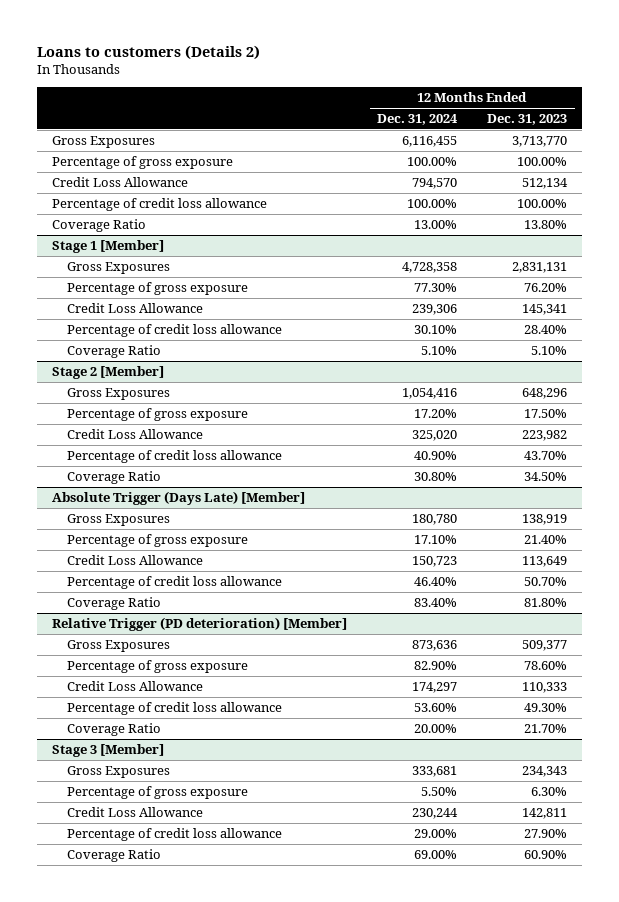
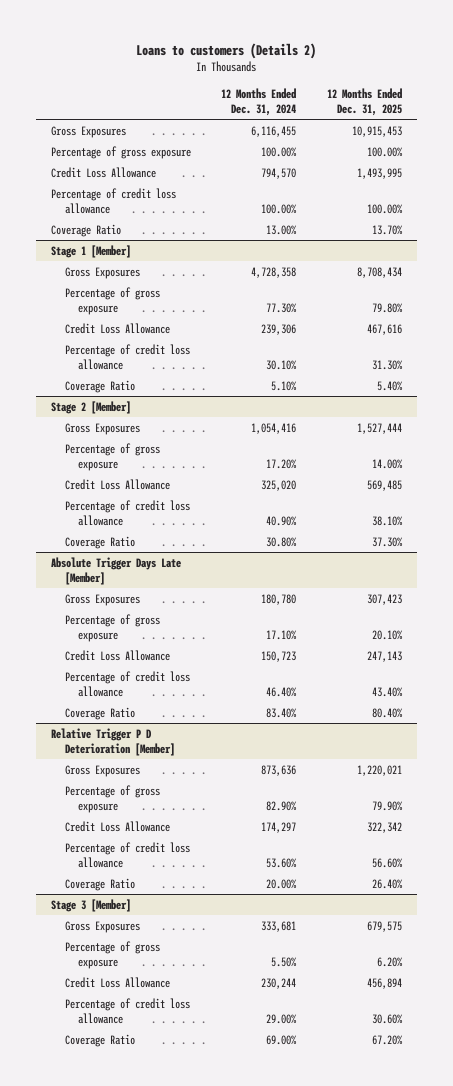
[487,114,568,126] Dec. 31, 2023 -> none
none -> [326,87,402,117] 12 Months Ended Dec. 31, 2025
[52,491,306,506] Absolute Trigger (Days Late) [Member] -> [51,556,182,586] Absolute Trigger Days Late [Member]
[52,617,348,632] Relative Trigger (PD deterioration) [Member] -> [51,727,175,757] Relative Trigger P D Deterioration [Member]

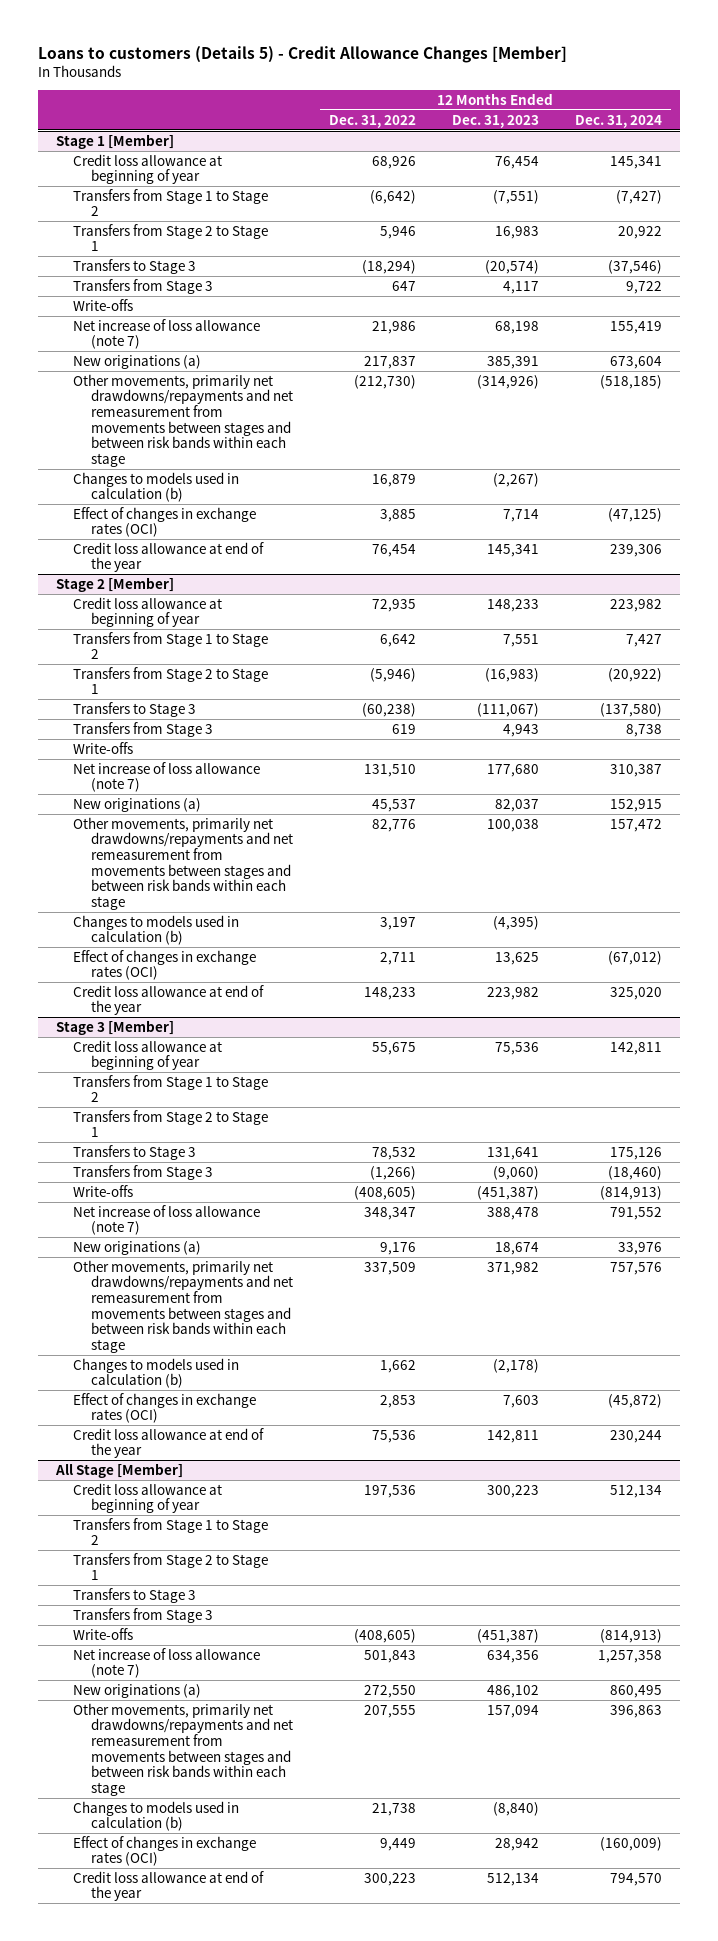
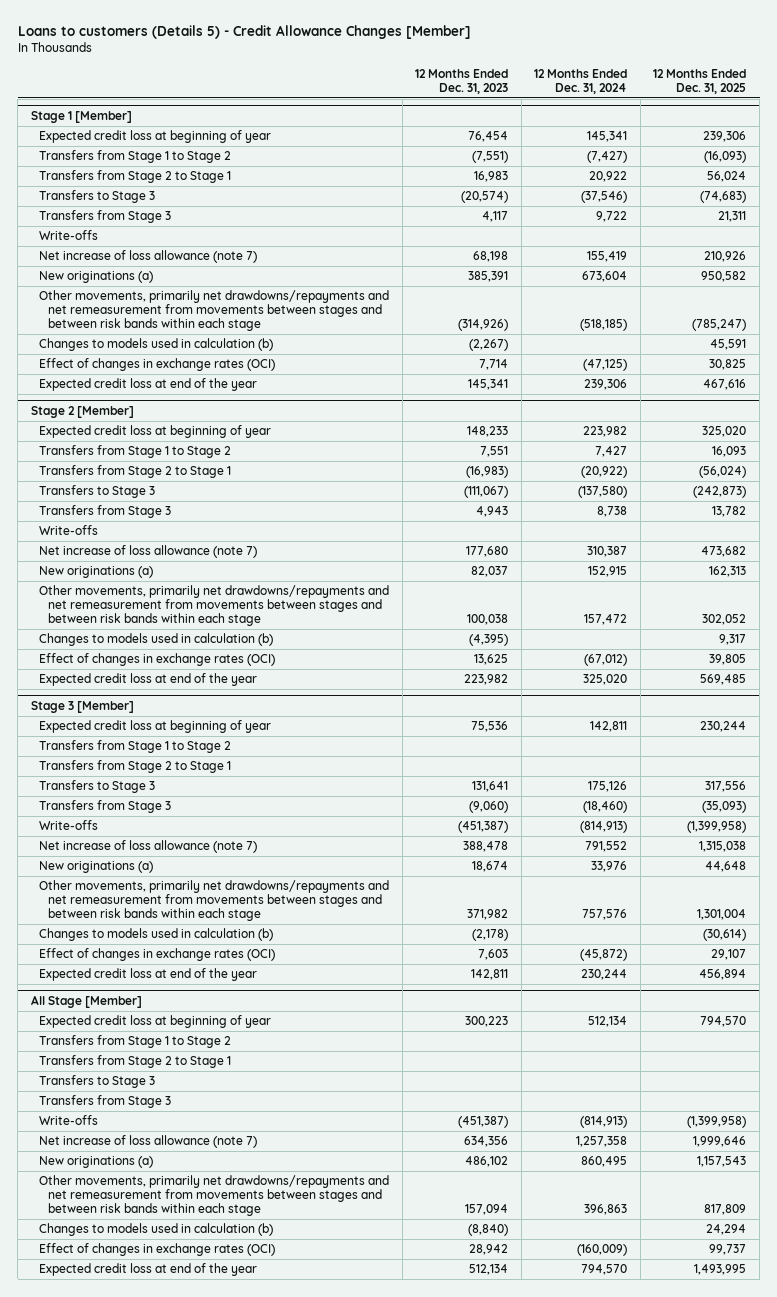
[328,114,416,128] Dec. 31, 2022 -> none
none -> [653,69,747,94] 12 Months Ended Dec. 31, 2025
[73,153,223,185] Credit loss allowance at beginning of year -> [39,130,272,144] Expected credit loss at beginning of year
[73,541,265,573] Credit loss allowance at end of the year -> [39,378,258,392] Expected credit loss at end of the year
[73,596,223,628] Credit loss allowance at beginning of year -> [39,425,272,439] Expected credit loss at beginning of year
[73,984,265,1016] Credit loss allowance at end of the year -> [39,673,258,687] Expected credit loss at end of the year
[73,1039,223,1071] Credit loss allowance at beginning of year -> [39,720,272,734] Expected credit loss at beginning of year
[73,1427,265,1459] Credit loss allowance at end of the year -> [39,968,258,982] Expected credit loss at end of the year
[73,1482,223,1514] Credit loss allowance at beginning of year -> [39,1015,272,1029] Expected credit loss at beginning of year
[73,1870,265,1902] Credit loss allowance at end of the year -> [39,1263,258,1277] Expected credit loss at end of the year

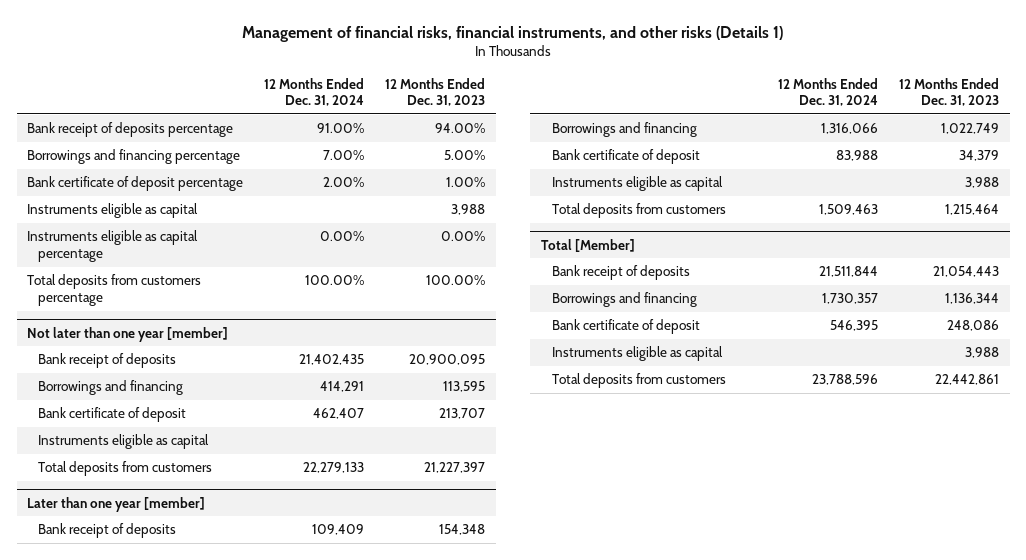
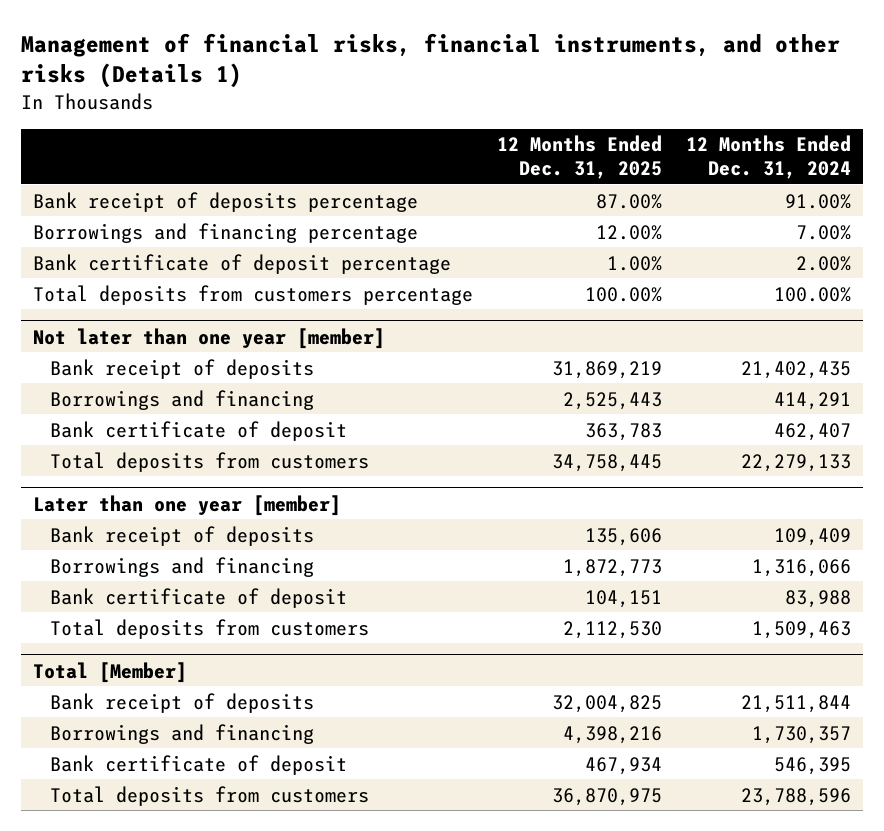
[385,77,486,107] 12 Months Ended Dec. 31, 2023 -> none
none -> [496,135,662,180] 12 Months Ended Dec. 31, 2025
[27,203,199,219] Instruments eligible as capital -> none
[27,230,199,262] Instruments eligible as capital percentage -> none
[37,434,209,450] Instruments eligible as capital -> none
[551,176,723,192] Instruments eligible as capital -> none
[551,346,723,362] Instruments eligible as capital -> none

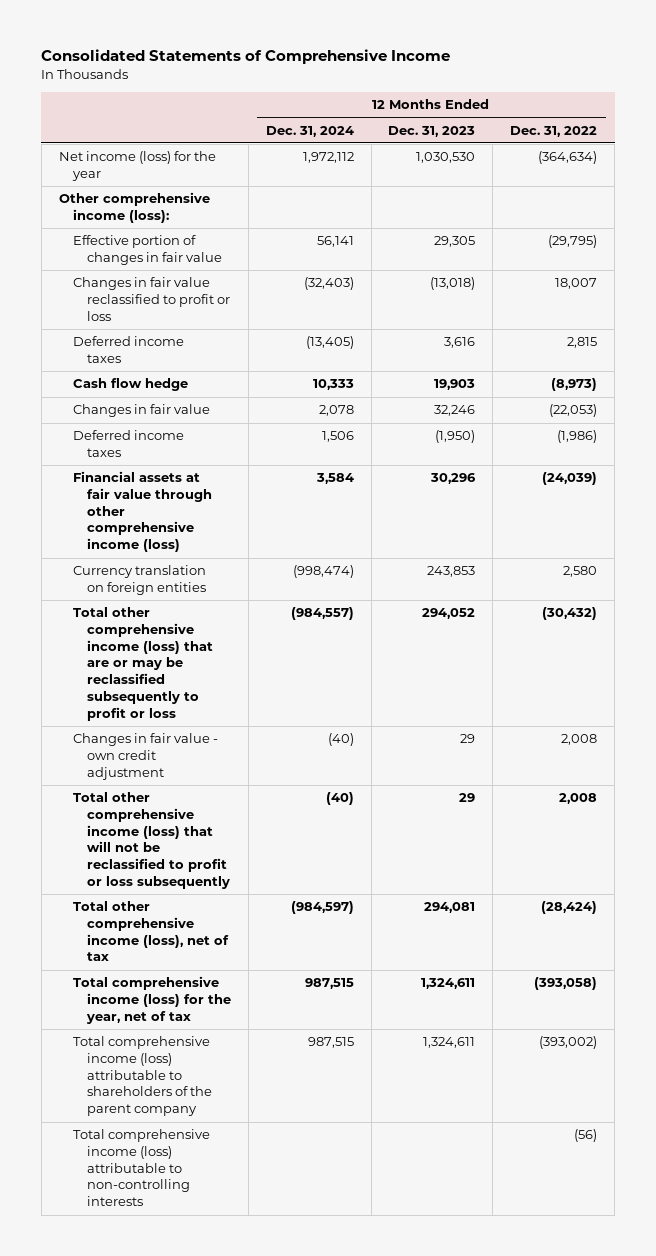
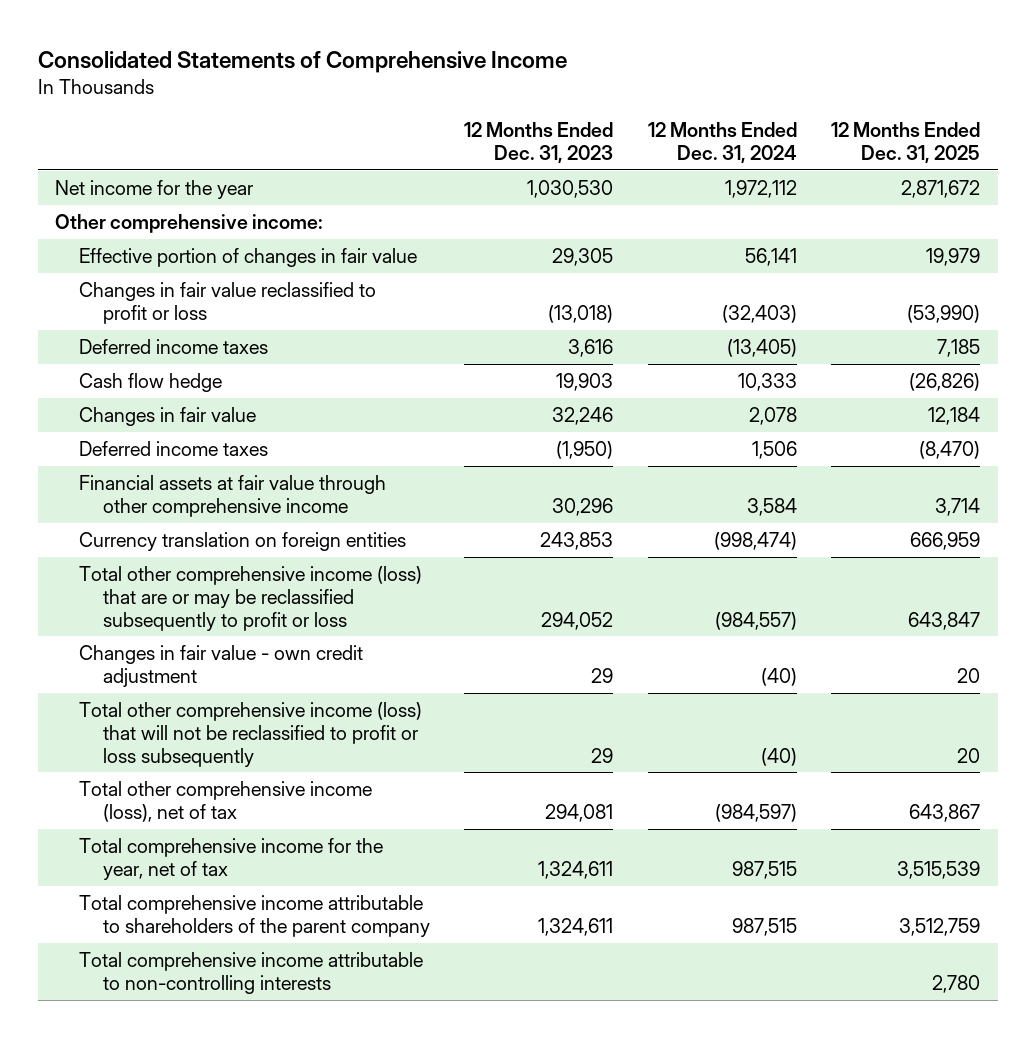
[510,125,598,137] Dec. 31, 2022 -> none
none -> [831,122,981,163] 12 Months Ended Dec. 31, 2025
[58,151,216,182] Net income (loss) for the year -> [54,179,253,199] Net income for the year
[58,192,210,224] Other comprehensive income (loss): -> [54,213,323,233] Other comprehensive income:
[72,471,212,553] Financial assets at fair value through other comprehensive income (loss) -> [78,474,386,517] Financial assets at fair value through other comprehensive income
[72,976,231,1024] Total comprehensive income (loss) for the year, net of tax -> [78,837,383,880] Total comprehensive income for the year, net of tax
[72,1036,212,1117] Total comprehensive income (loss) attributable to shareholders of the parent company -> [78,894,430,937] Total comprehensive income attributable to shareholders of the parent company
[72,1129,210,1207] Total comprehensive income (loss) attributable to non-controlling interests -> [78,951,423,994] Total comprehensive income attributable to non-controlling interests

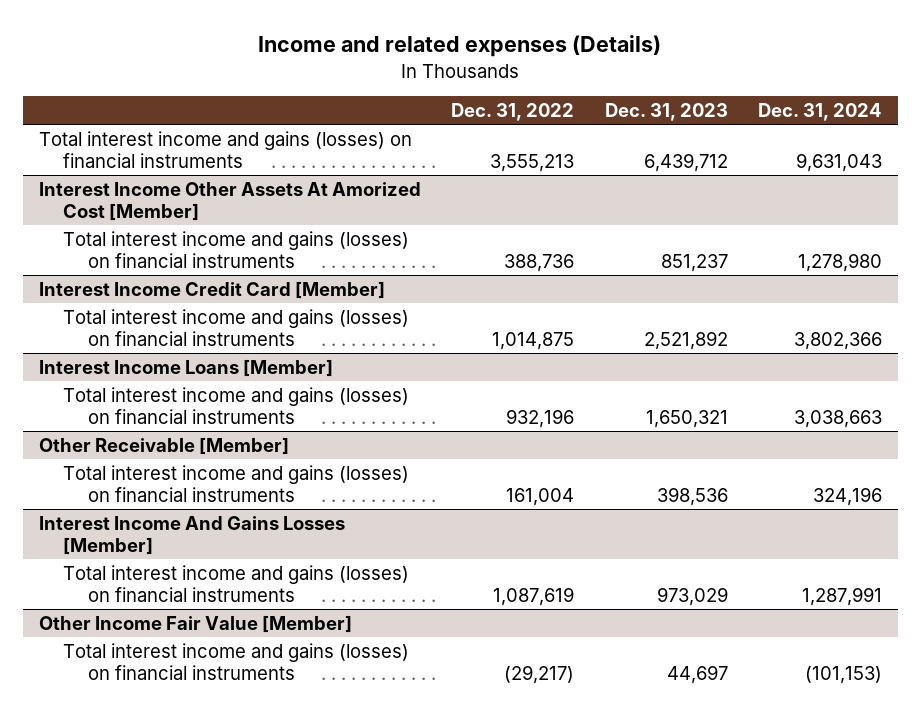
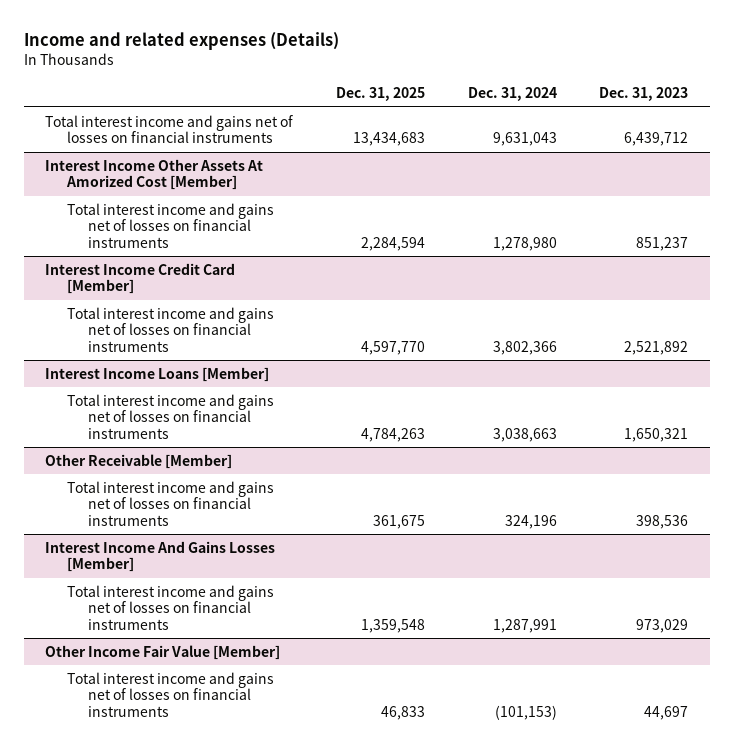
[451,103,575,122] Dec. 31, 2022 -> none
none -> [335,87,425,102] Dec. 31, 2025
[38,130,412,168] Total interest income and gains (losses) on financial instruments -> [45,114,294,144] Total interest income and gains net of losses on financial instruments
[63,230,410,268] Total interest income and gains (losses) on financial instruments -> [66,202,274,248] Total interest income and gains net of losses on financial instruments
[63,308,410,346] Total interest income and gains (losses) on financial instruments -> [66,306,274,352] Total interest income and gains net of losses on financial instruments
[63,386,410,424] Total interest income and gains (losses) on financial instruments -> [66,393,274,439] Total interest income and gains net of losses on financial instruments
[63,464,410,502] Total interest income and gains (losses) on financial instruments -> [66,480,274,526] Total interest income and gains net of losses on financial instruments
[63,564,410,602] Total interest income and gains (losses) on financial instruments -> [66,584,274,630] Total interest income and gains net of losses on financial instruments
[63,642,410,680] Total interest income and gains (losses) on financial instruments -> [66,671,274,717] Total interest income and gains net of losses on financial instruments

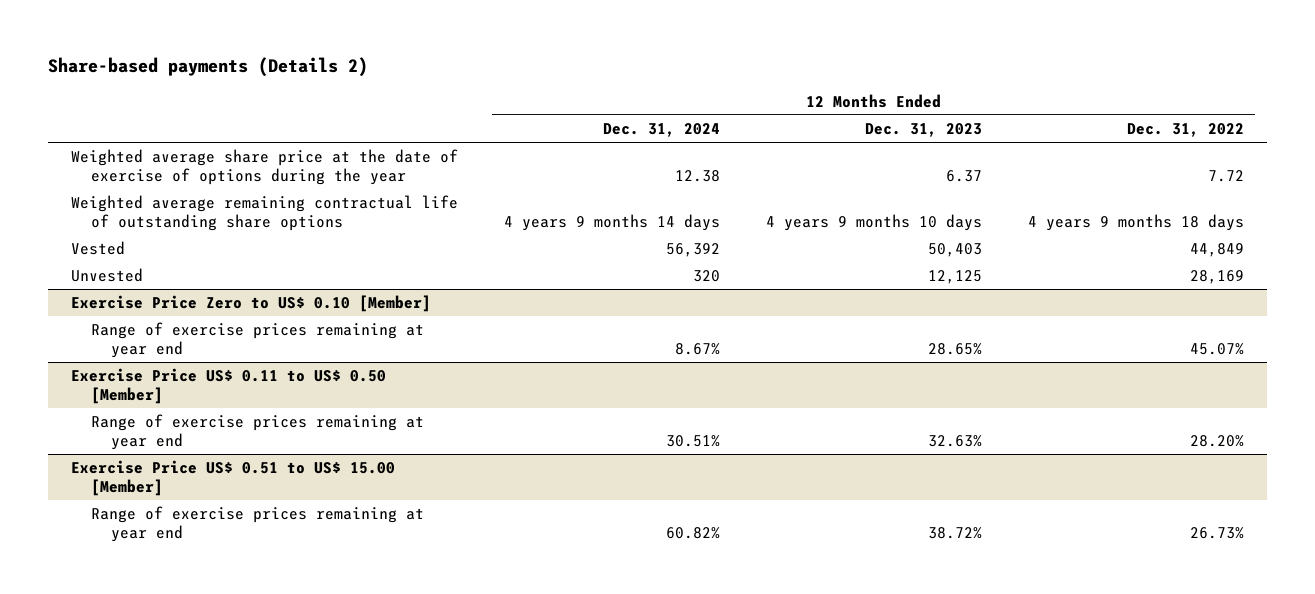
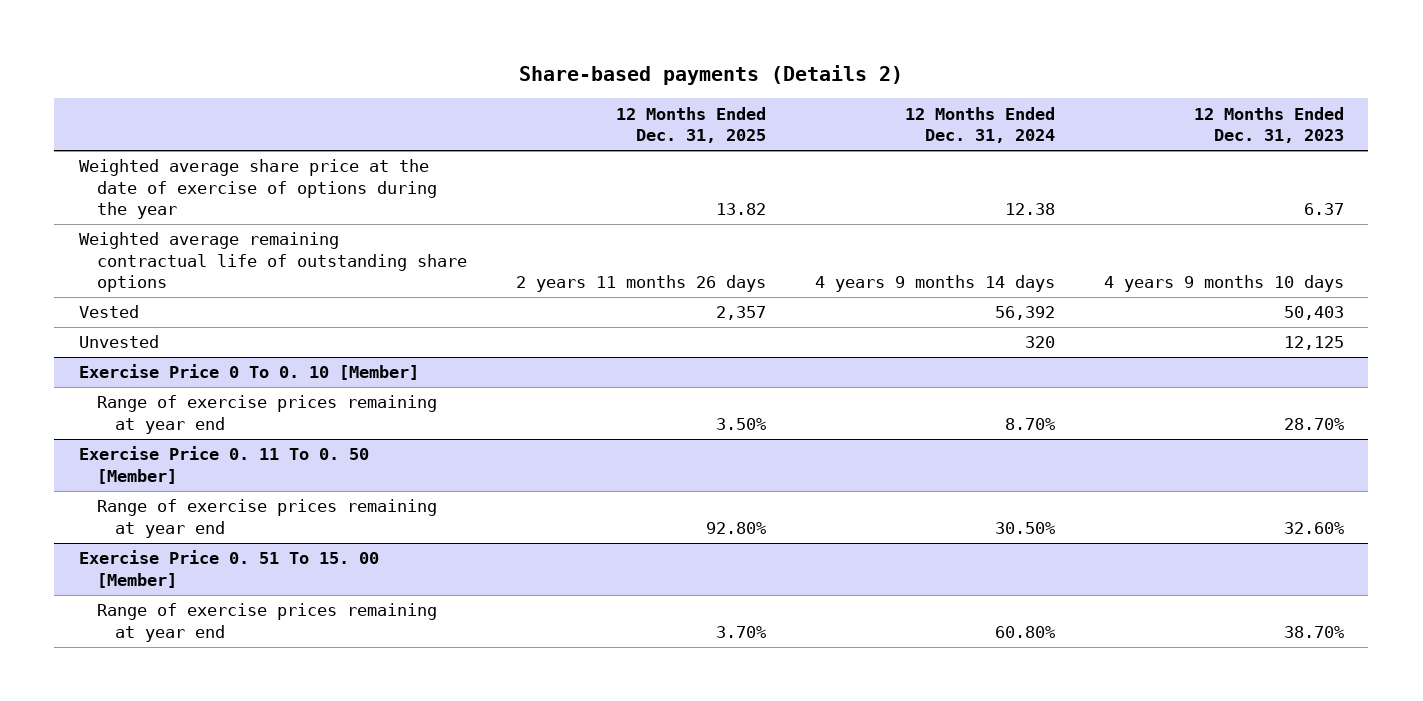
[1126,122,1244,137] Dec. 31, 2022 -> none
none -> [615,106,766,144] 12 Months Ended Dec. 31, 2025
[70,295,431,313] Exercise Price Zero to US$ 0.10 [Member] -> [78,364,419,381] Exercise Price 0 To 0. 10 [Member]
[674,342,720,355] 8.67% -> [1004,417,1055,430] 8.70%
[927,342,982,355] 28.65% -> [1283,417,1344,430] 28.70%
[70,368,386,404] Exercise Price US$ 0.11 to US$ 0.50 [Member] -> [78,446,369,484] Exercise Price 0. 11 To 0. 50 [Member]
[665,434,720,447] 30.51% -> [994,521,1055,534] 30.50%
[927,434,982,447] 32.63% -> [1283,521,1344,534] 32.60%
[70,460,395,496] Exercise Price US$ 0.51 to US$ 15.00 [Member] -> [78,550,379,588] Exercise Price 0. 51 To 15. 00 [Member]
[665,526,720,539] 60.82% -> [994,625,1055,638] 60.80%
[927,526,982,539] 38.72% -> [1283,625,1344,638] 38.70%

